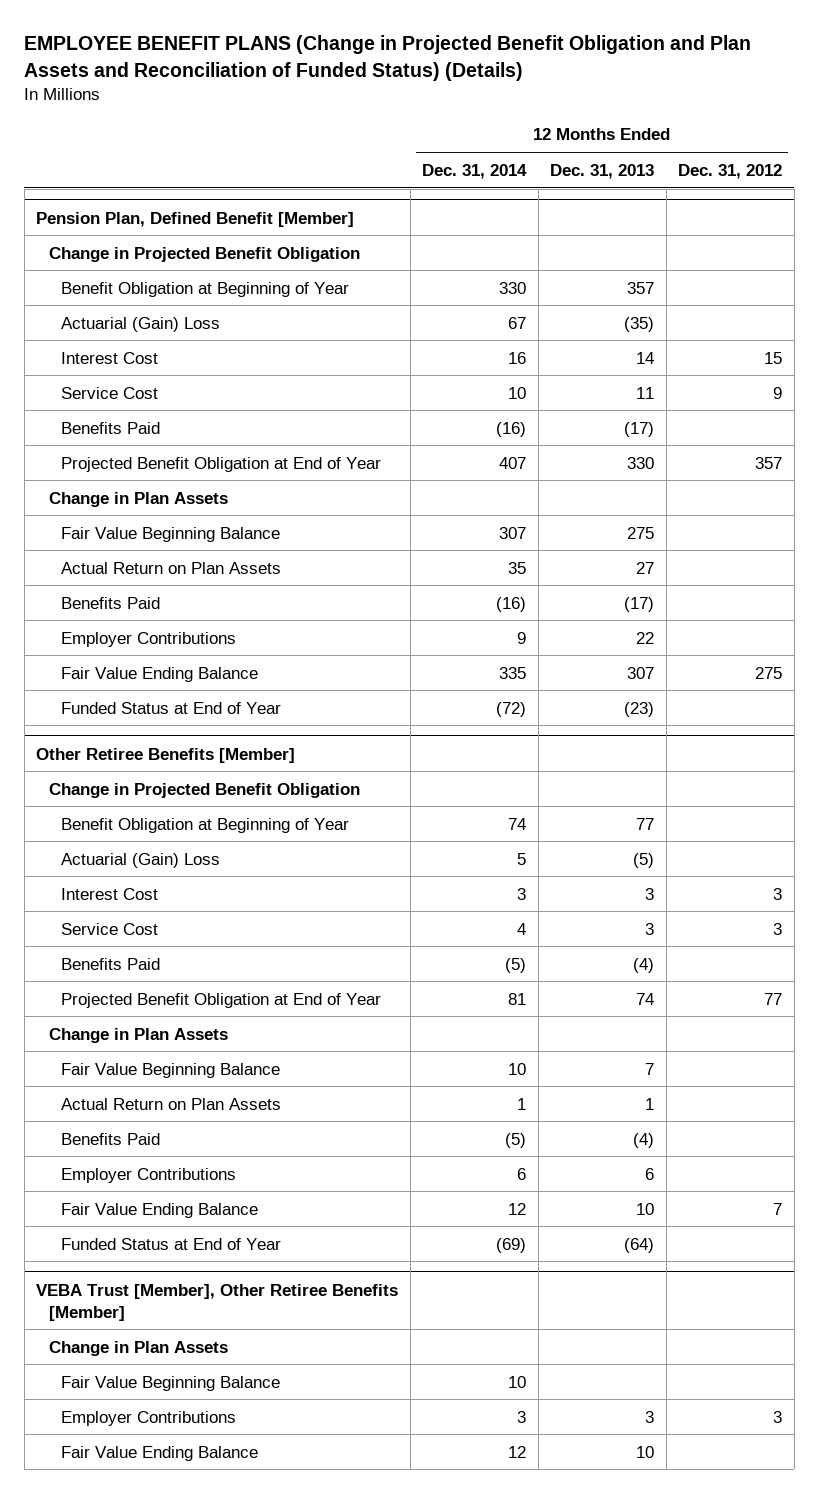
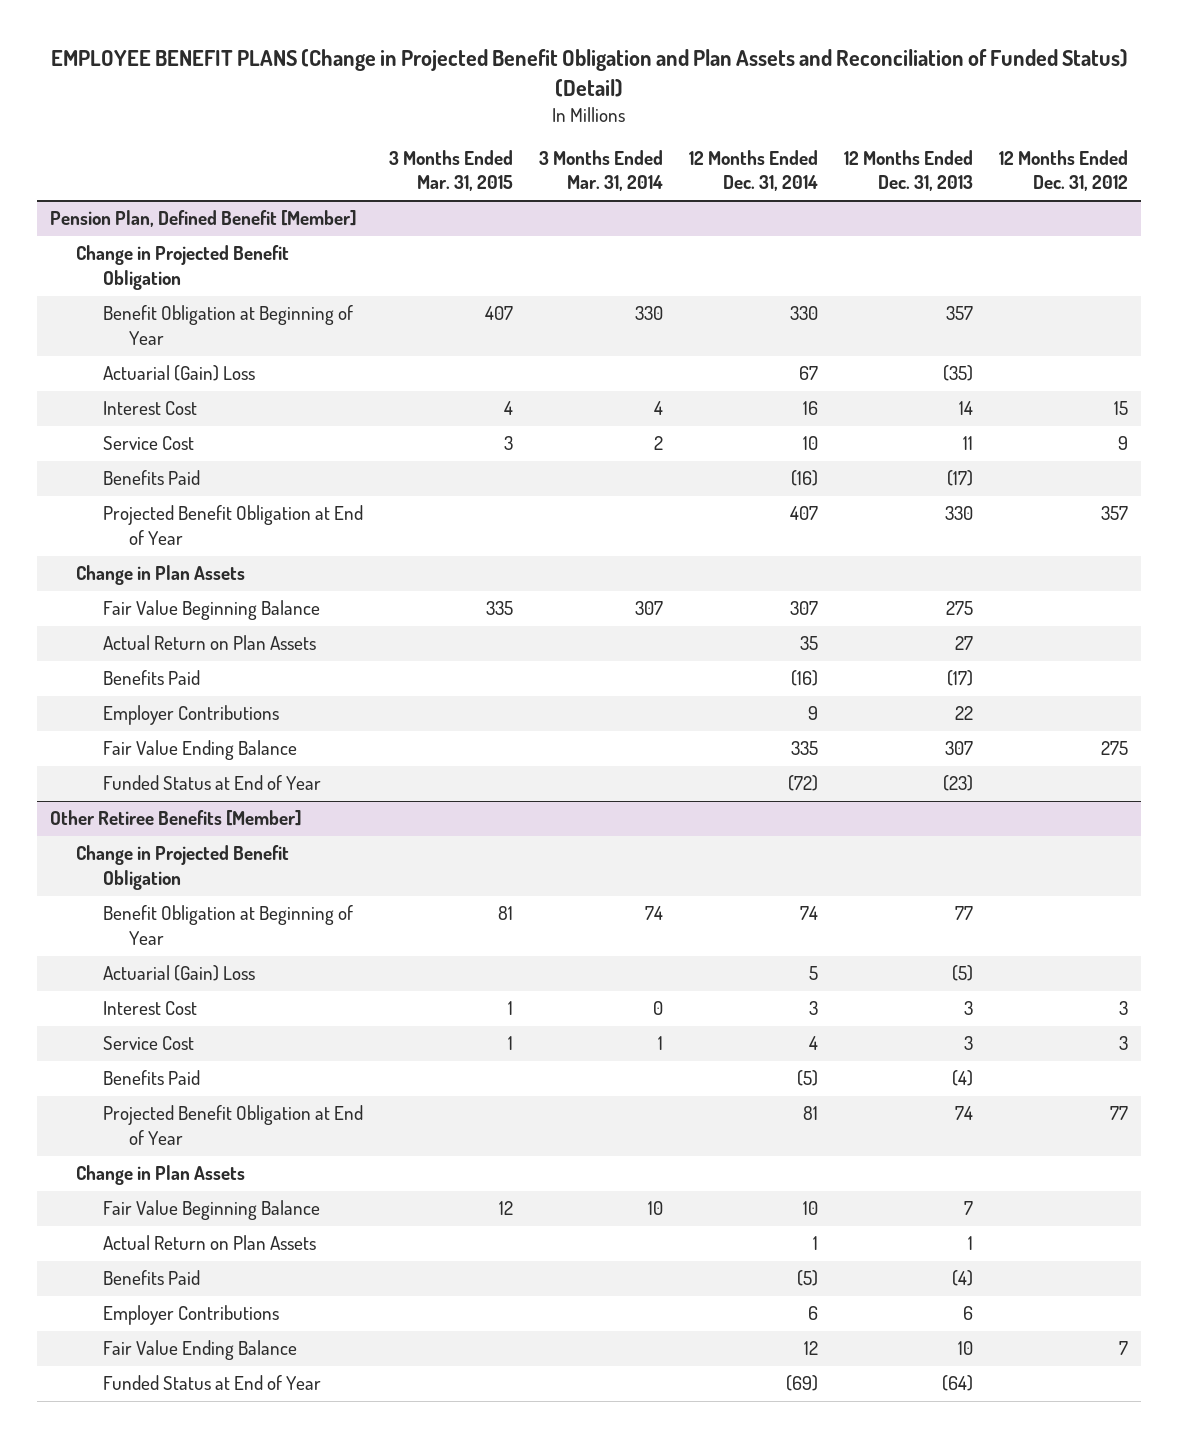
[24,35,752,81] EMPLOYEE BENEFIT PLANS (Change in Projected Benefit Obligation and Plan Assets and Reconciliation of Funded Status) (Details) -> [50,49,1128,97] EMPLOYEE BENEFIT PLANS (Change in Projected Benefit Obligation and Plan Assets and Reconciliation of Funded Status) (Detail)
none -> [388,149,513,192] 3 Months Ended Mar. 31, 2015
none -> [538,149,663,192] 3 Months Ended Mar. 31, 2014
[36,1283,399,1321] VEBA Trust [Member], Other Retiree Benefits [Member] -> none
[48,1340,228,1356] Change in Plan Assets -> none
[61,1375,281,1391] Fair Value Beginning Balance -> none
[61,1410,237,1426] Employer Contributions -> none
[61,1445,259,1461] Fair Value Ending Balance -> none

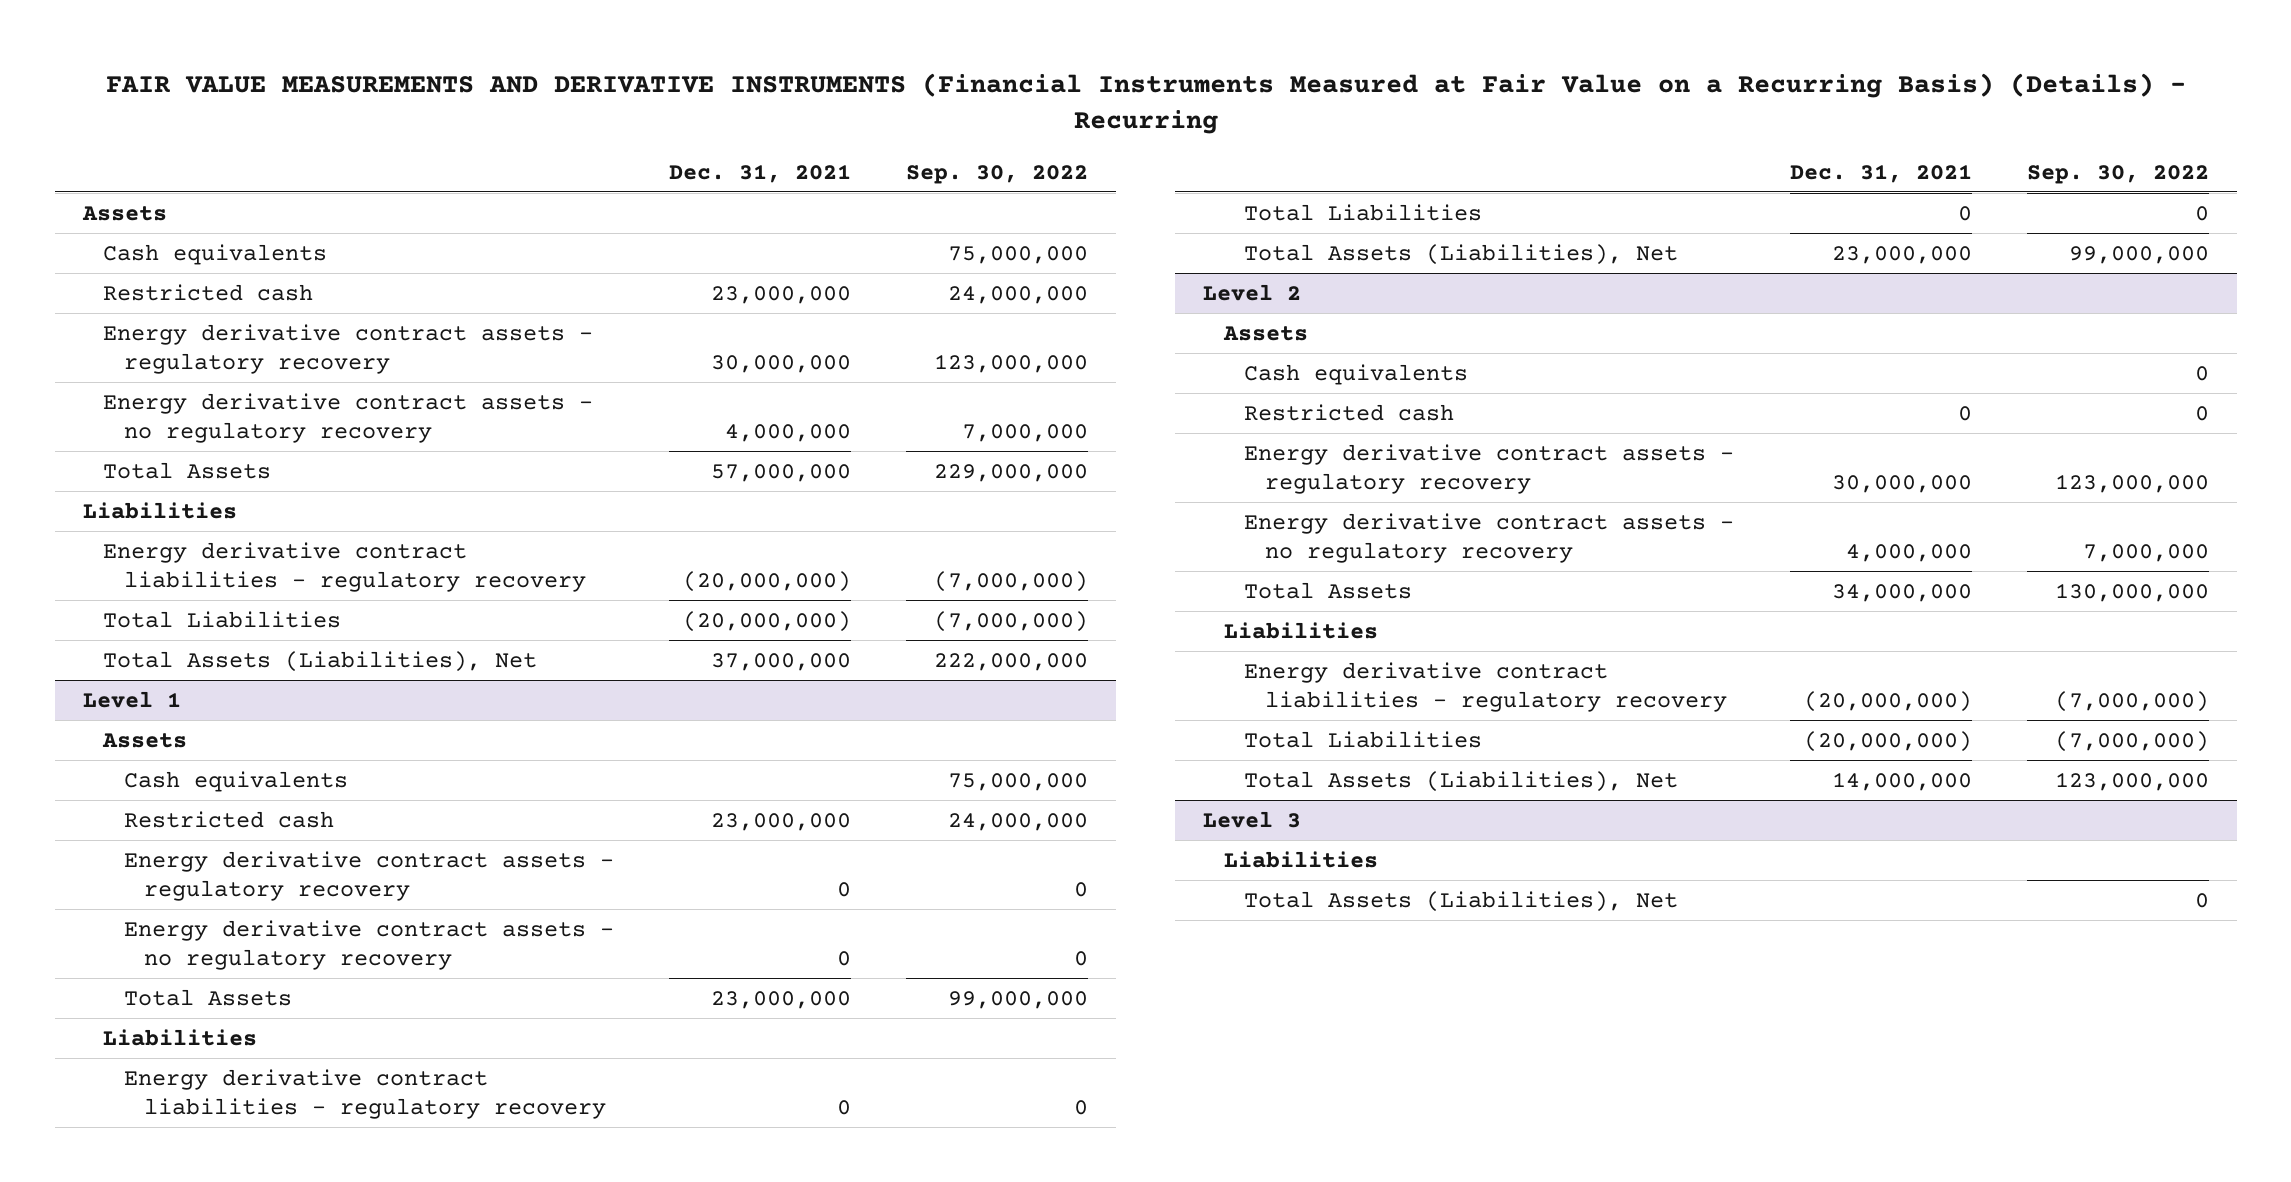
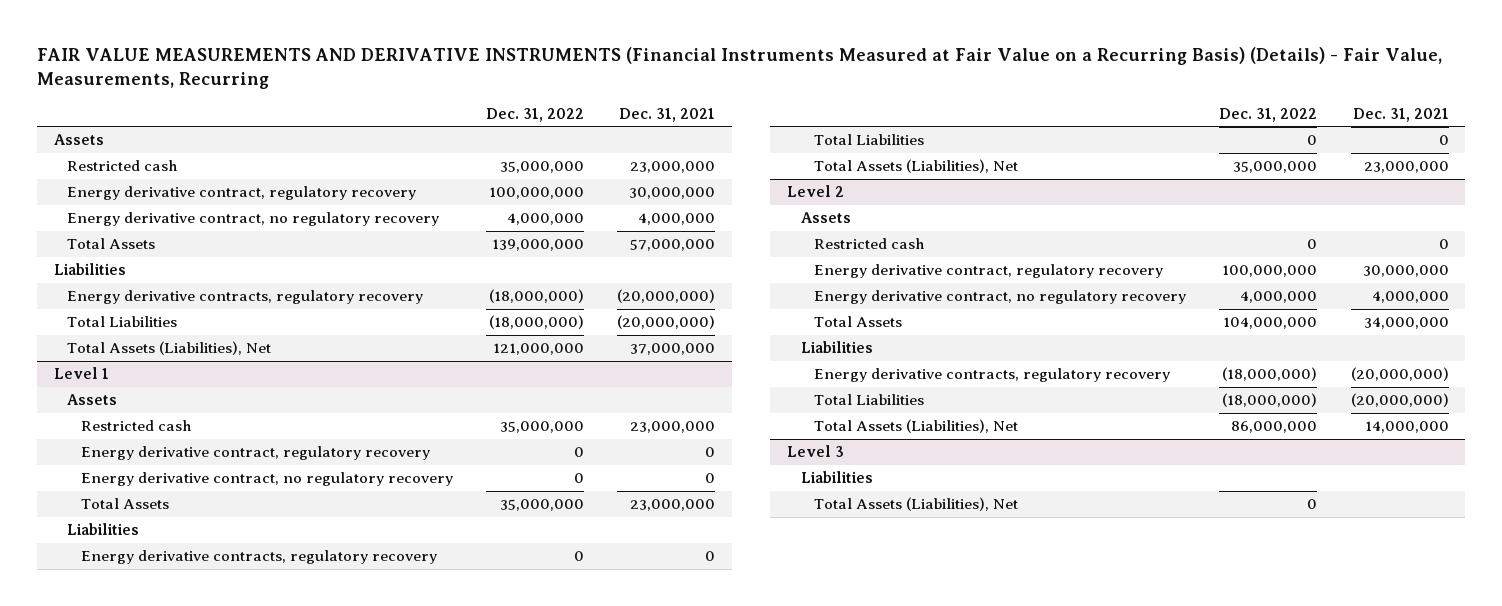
[105,72,2186,135] FAIR VALUE MEASUREMENTS AND DERIVATIVE INSTRUMENTS (Financial Instruments Measured at Fair Value on a Recurring Basis) (Details) - Recurring -> [36,47,1442,90] FAIR VALUE MEASUREMENTS AND DERIVATIVE INSTRUMENTS (Financial Instruments Measured at Fair Value on a Recurring Basis) (Details) - Fair Value, Measurements, Recurring
[906,164,1089,184] Sep. 30, 2022 -> none
none -> [485,107,584,122] Dec. 31, 2022
[103,243,328,265] Cash equivalents -> none
[103,323,594,375] Energy derivative contract assets - regulatory recovery -> [67,186,417,201] Energy derivative contract, regulatory recovery
[103,392,594,444] Energy derivative contract assets - no regulatory recovery -> [67,212,440,227] Energy derivative contract, no regulatory recovery
[103,541,586,593] Energy derivative contract liabilities - regulatory recovery -> [67,290,424,305] Energy derivative contracts, regulatory recovery
[123,770,348,792] Cash equivalents -> none
[123,850,614,902] Energy derivative contract assets - regulatory recovery -> [80,446,430,461] Energy derivative contract, regulatory recovery
[123,919,614,971] Energy derivative contract assets - no regulatory recovery -> [80,472,453,487] Energy derivative contract, no regulatory recovery
[123,1068,607,1120] Energy derivative contract liabilities - regulatory recovery -> [80,550,437,565] Energy derivative contracts, regulatory recovery
[1244,363,1469,385] Cash equivalents -> none
[1244,443,1735,495] Energy derivative contract assets - regulatory recovery -> [814,264,1164,279] Energy derivative contract, regulatory recovery
[1244,512,1735,564] Energy derivative contract assets - no regulatory recovery -> [814,290,1187,305] Energy derivative contract, no regulatory recovery
[1244,661,1727,713] Energy derivative contract liabilities - regulatory recovery -> [814,368,1171,383] Energy derivative contracts, regulatory recovery

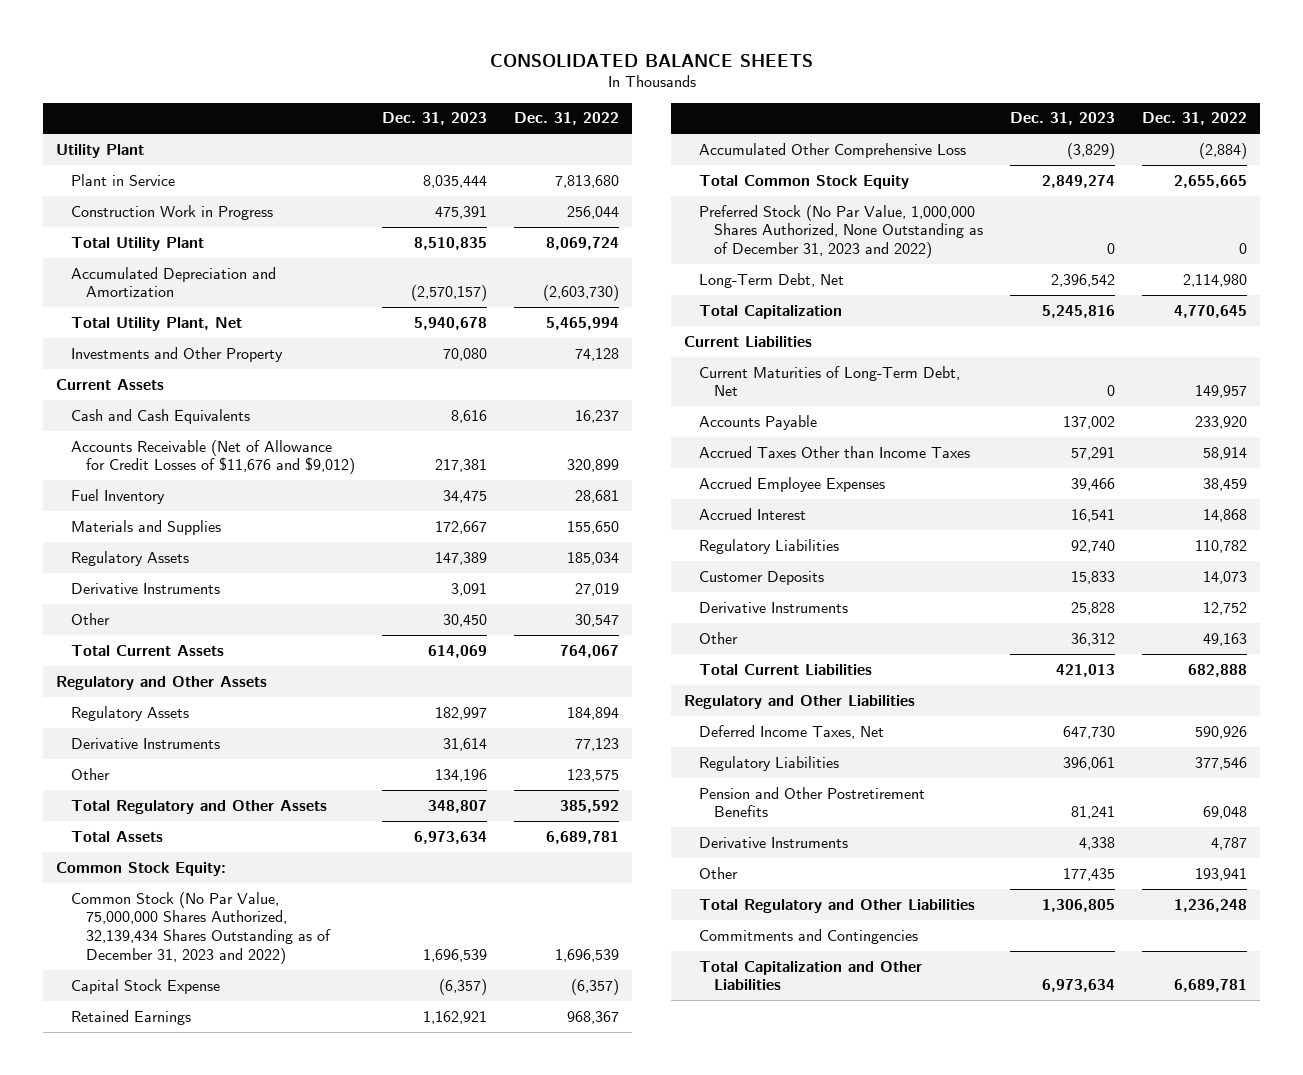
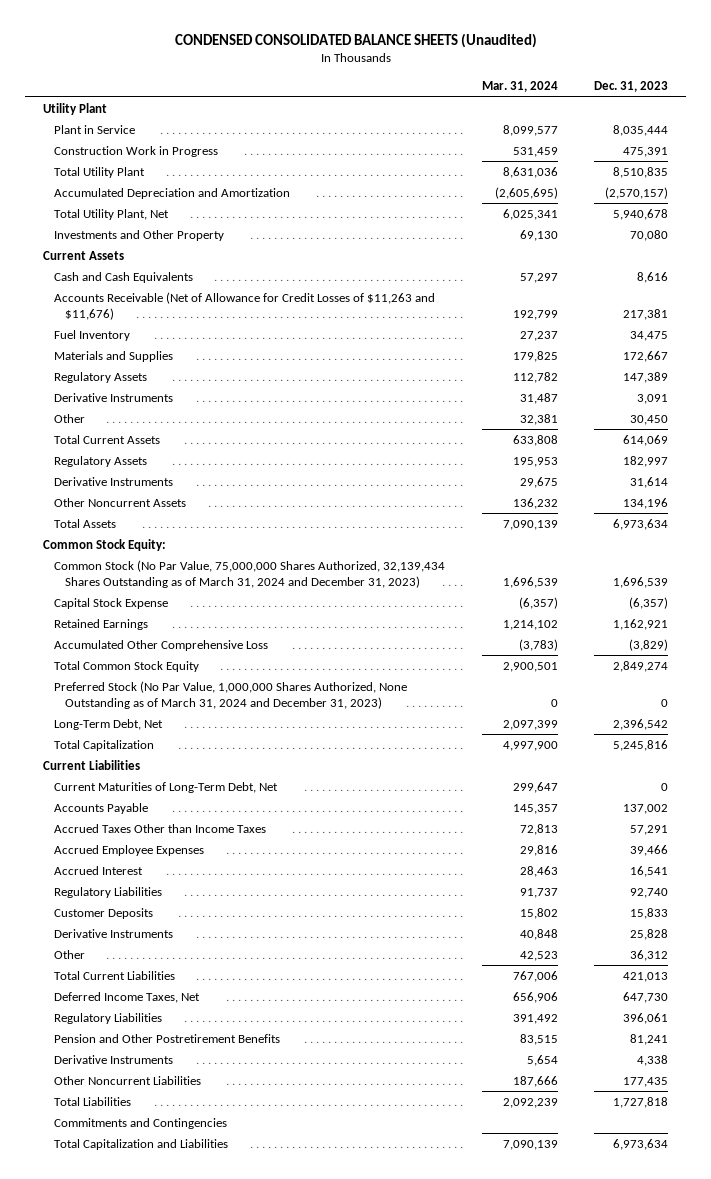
[489,53,813,67] CONSOLIDATED BALANCE SHEETS -> [174,32,537,48] CONDENSED CONSOLIDATED BALANCE SHEETS (Unaudited)
[513,112,619,126] Dec. 31, 2022 -> none
none -> [481,81,558,93] Mar. 31, 2024
[71,439,356,475] Accounts Receivable (Net of Allowance for Credit Losses of $11,676 and $9,012) -> [54,291,436,320] Accounts Receivable (Net of Allowance for Credit Losses of $11,263 and $11,676)
[56,675,268,690] Regulatory and Other Assets -> none
[71,799,328,814] Total Regulatory and Other Assets -> none
[71,767,111,780] Other -> [54,497,187,507] Other Noncurrent Assets
[71,891,332,964] Common Stock (No Par Value, 75,000,000 Shares Authorized, 32,139,434 Shares Outstanding as of December 31, 2023 and 2022) -> [54,559,446,588] Common Stock (No Par Value, 75,000,000 Shares Authorized, 32,139,434 Shares Outstanding as of March 31, 2024 and December 31, 2023)
[699,204,983,259] Preferred Stock (No Par Value, 1,000,000 Shares Authorized, None Outstanding as of December 31, 2023 and 2022) -> [54,680,408,709] Preferred Stock (No Par Value, 1,000,000 Shares Authorized, None Outstanding as of March 31, 2024 and December 31, 2023)
[684,694,916,709] Regulatory and Other Liabilities -> none
[699,898,976,913] Total Regulatory and Other Liabilities -> none
[699,866,739,879] Other -> [54,1075,202,1085] Other Noncurrent Liabilities
none -> [54,1096,132,1106] Total Liabilities
[699,960,923,991] Total Capitalization and Other Liabilities -> [54,1138,229,1150] Total Capitalization and Liabilities

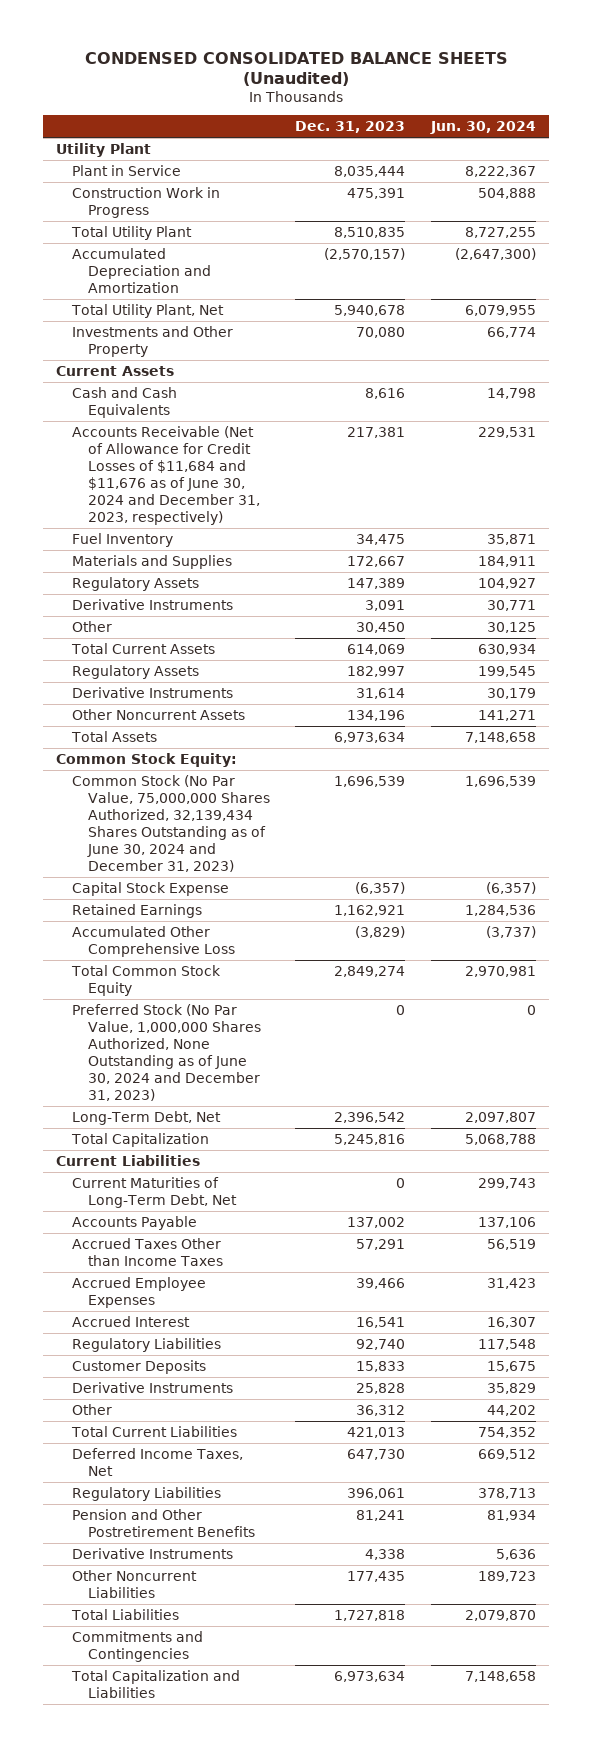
[481,81,558,93] Mar. 31, 2024 -> none
none -> [430,121,537,135] Jun. 30, 2024
[54,291,436,320] Accounts Receivable (Net of Allowance for Credit Losses of $11,263 and $11,676) -> [71,425,260,525] Accounts Receivable (Net of Allowance for Credit Losses of $11,684 and $11,676 as of June 30, 2024 and December 31, 2023, respectively)
[54,559,446,588] Common Stock (No Par Value, 75,000,000 Shares Authorized, 32,139,434 Shares Outstanding as of March 31, 2024 and December 31, 2023) -> [71,774,270,872] Common Stock (No Par Value, 75,000,000 Shares Authorized, 32,139,434 Shares Outstanding as of June 30, 2024 and December 31, 2023)
[54,680,408,709] Preferred Stock (No Par Value, 1,000,000 Shares Authorized, None Outstanding as of March 31, 2024 and December 31, 2023) -> [71,1003,261,1101] Preferred Stock (No Par Value, 1,000,000 Shares Authorized, None Outstanding as of June 30, 2024 and December 31, 2023)

